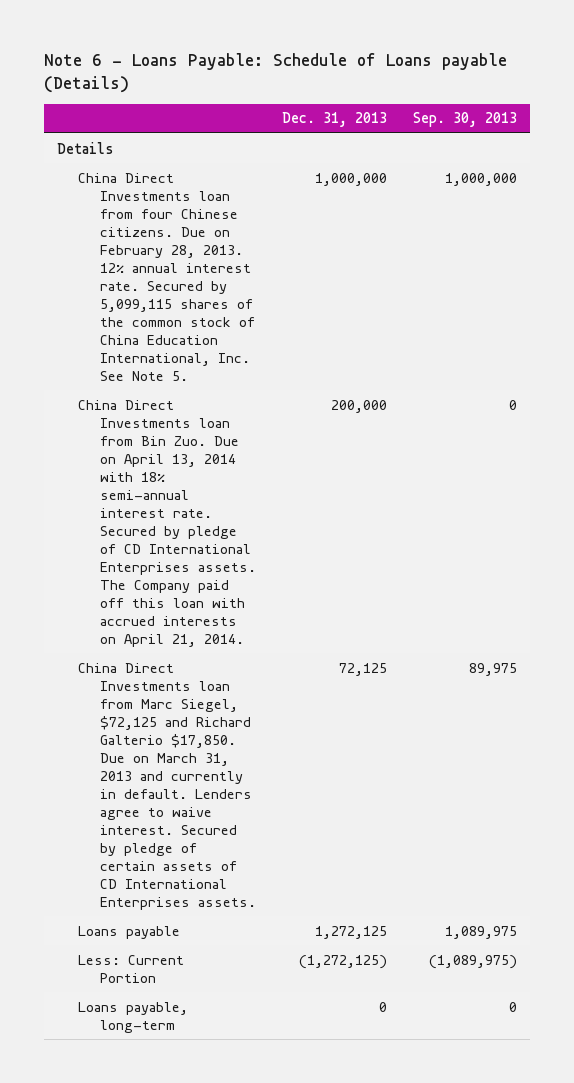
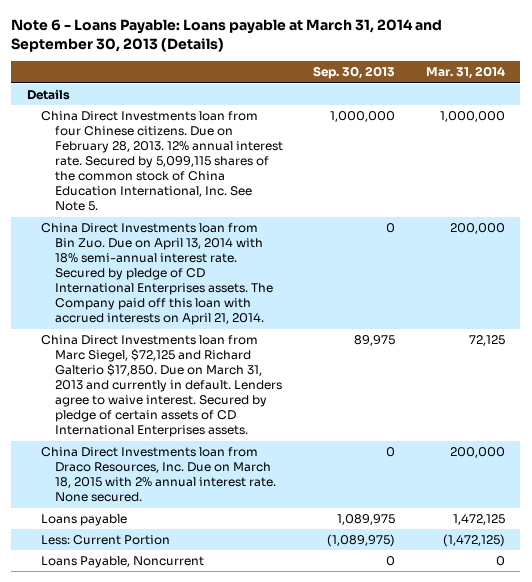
[43,53,507,94] Note 6 - Loans Payable: Schedule of Loans payable (Details) -> [11,19,443,53] Note 6 - Loans Payable: Loans payable at March 31, 2014 and September 30, 2013 (Details)
[282,112,388,128] Dec. 31, 2013 -> none
none -> [426,66,506,80] Mar. 31, 2014
none -> [40,447,276,503] China Direct Investments loan from Draco Resources, Inc. Due on March 18, 2015 with 2% annual interest rate. None secured.
[78,1001,189,1033] Loans payable, long-term -> [40,556,204,569] Loans Payable, Noncurrent

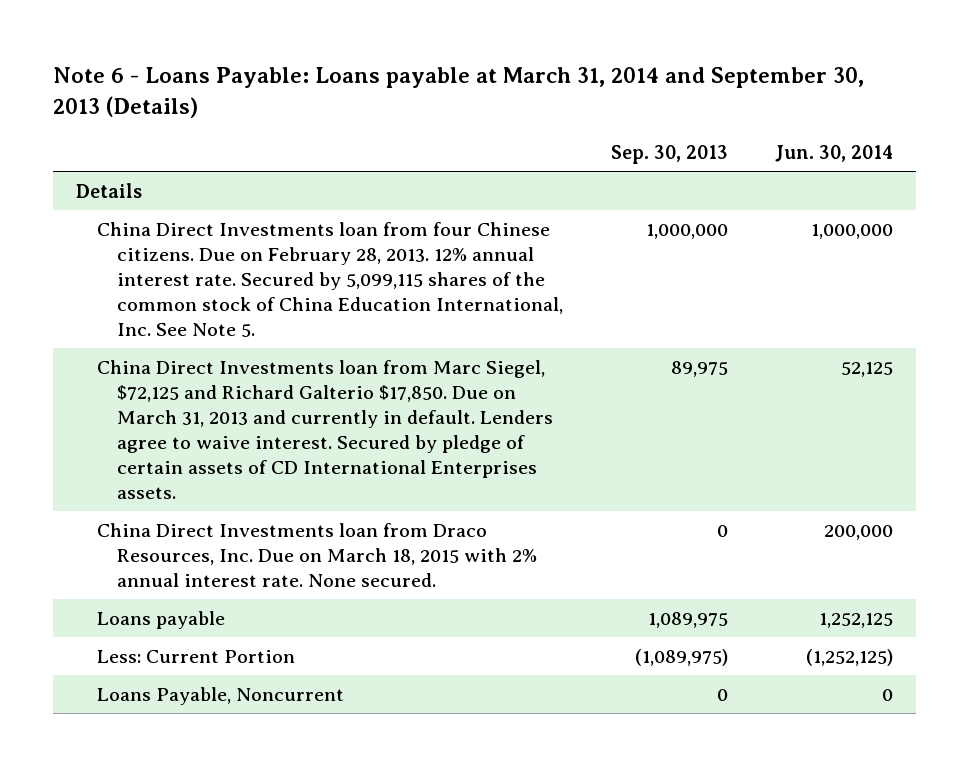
[426,66,506,80] Mar. 31, 2014 -> none
none -> [774,144,893,162] Jun. 30, 2014
[40,223,273,326] China Direct Investments loan from Bin Zuo. Due on April 13, 2014 with 18% semi-annual interest rate. Secured by pledge of CD International Enterprises assets. The Company paid off this loan with accrued interests on April 21, 2014. -> none

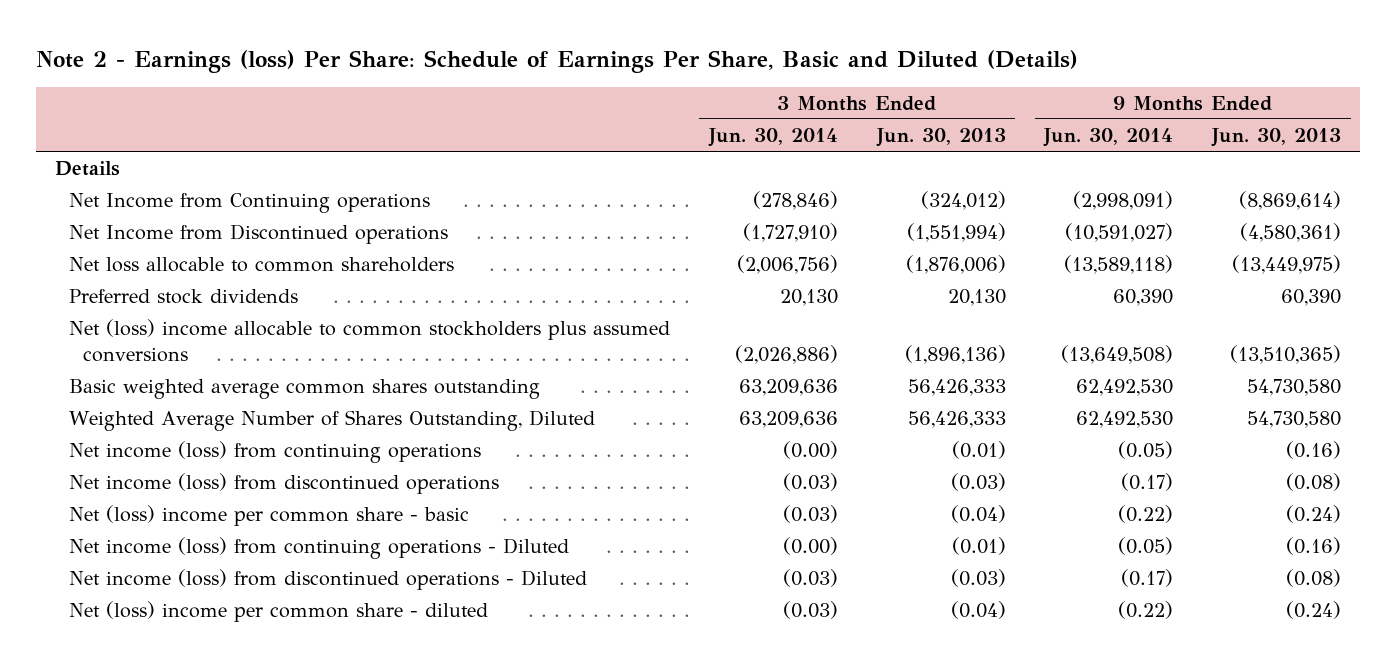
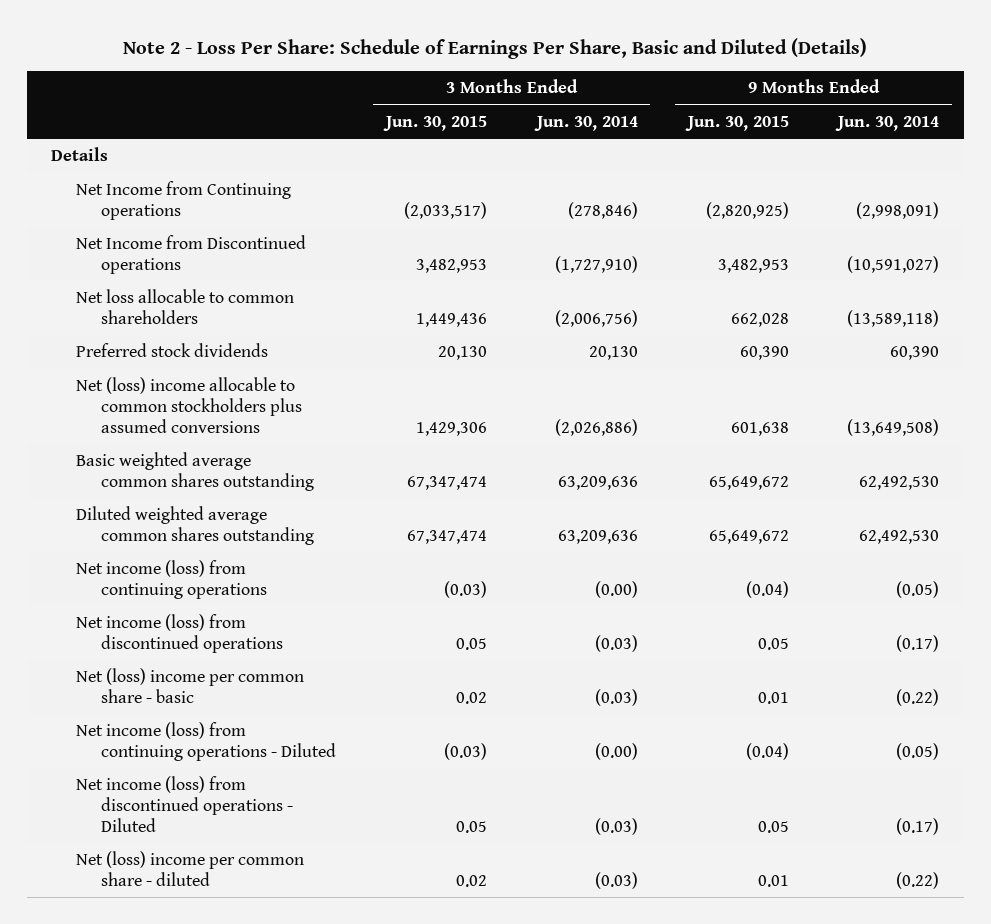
[35,49,1078,73] Note 2 - Earnings (loss) Per Share: Schedule of Earnings Per Share, Basic and Diluted (Details) -> [123,37,868,59] Note 2 - Loss Per Share: Schedule of Earnings Per Share, Basic and Diluted (Details)
[875,128,1006,148] Jun. 30, 2013 -> none
[1210,128,1341,148] Jun. 30, 2013 -> none
none -> [382,115,487,131] Jun. 30, 2015
none -> [684,115,789,131] Jun. 30, 2015
[69,410,596,432] Weighted Average Number of Shares Outstanding, Diluted -> [76,506,315,545] Diluted weighted average common shares outstanding

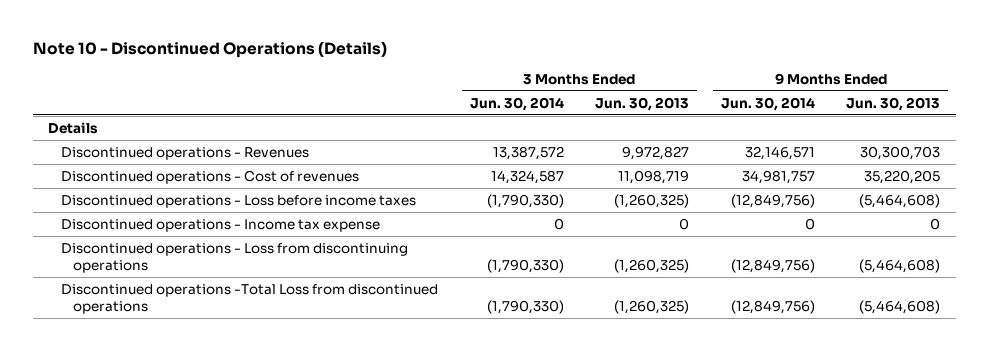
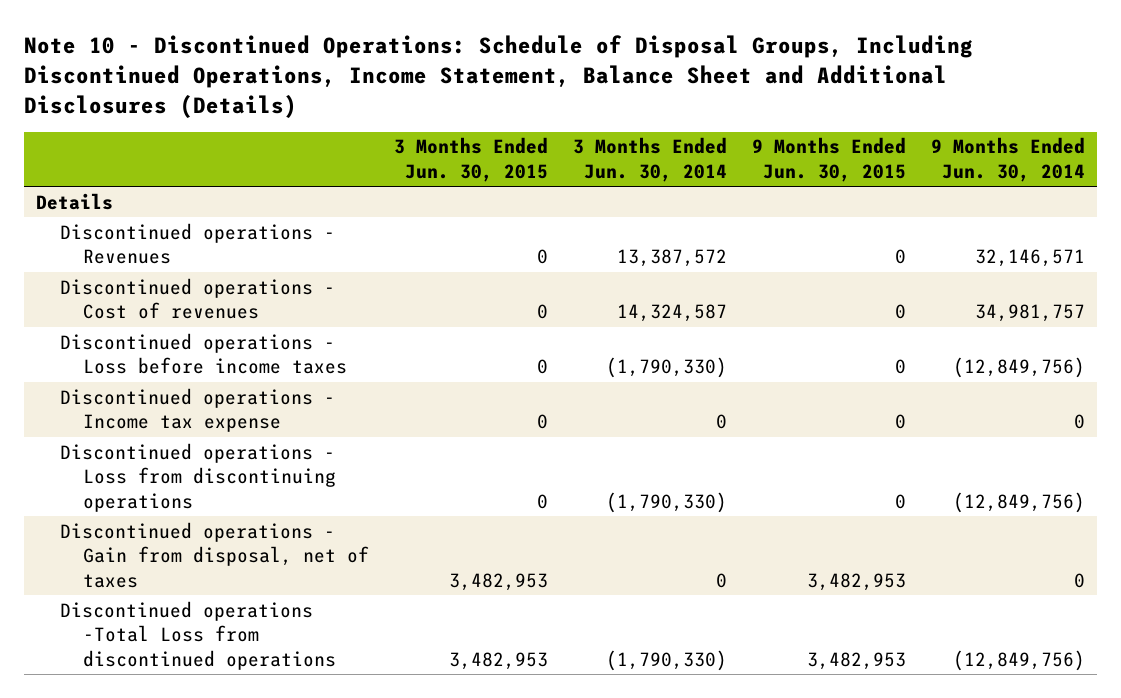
[32,40,387,58] Note 10 - Discontinued Operations (Details) -> [23,35,973,118] Note 10 - Discontinued Operations: Schedule of Disposal Groups, Including Discontinued Operations, Income Statement, Balance Sheet and Additional Disclosures (Details)
[595,96,690,111] Jun. 30, 2013 -> none
[846,96,941,111] Jun. 30, 2013 -> none
none -> [394,137,549,183] 3 Months Ended Jun. 30, 2015
none -> [751,137,906,183] 9 Months Ended Jun. 30, 2015
none -> [59,521,370,588] Discontinued operations - Gain from disposal, net of taxes

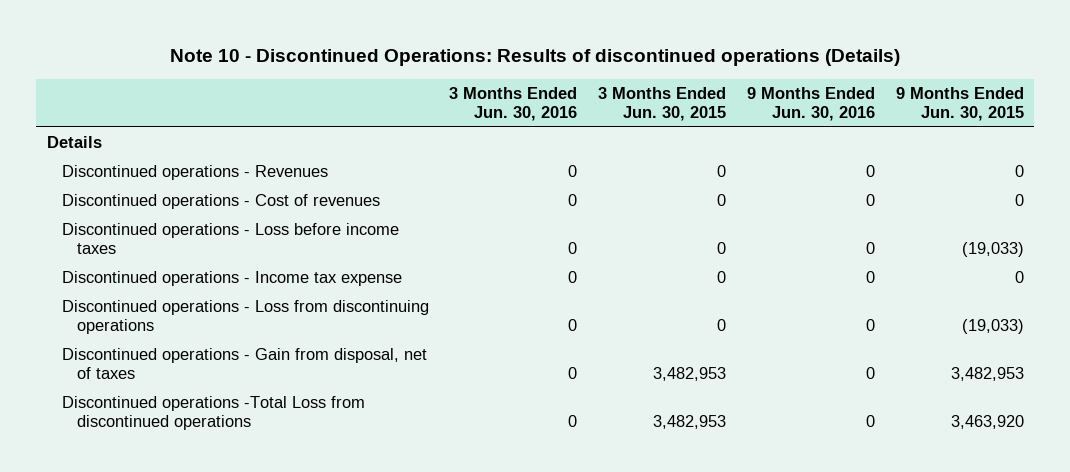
[23,35,973,118] Note 10 - Discontinued Operations: Schedule of Disposal Groups, Including Discontinued Operations, Income Statement, Balance Sheet and Additional Disclosures (Details) -> [170,49,901,67] Note 10 - Discontinued Operations: Results of discontinued operations (Details)
[573,137,728,183] 3 Months Ended Jun. 30, 2014 -> none
[930,137,1085,183] 9 Months Ended Jun. 30, 2014 -> none
none -> [449,86,578,121] 3 Months Ended Jun. 30, 2016
none -> [746,86,875,121] 9 Months Ended Jun. 30, 2016
[894,359,906,375] 0 -> [961,242,1024,258] (19,033)
[894,493,906,509] 0 -> [961,319,1024,335] (19,033)
[806,651,906,670] 3,482,953 -> [950,415,1024,430] 3,463,920

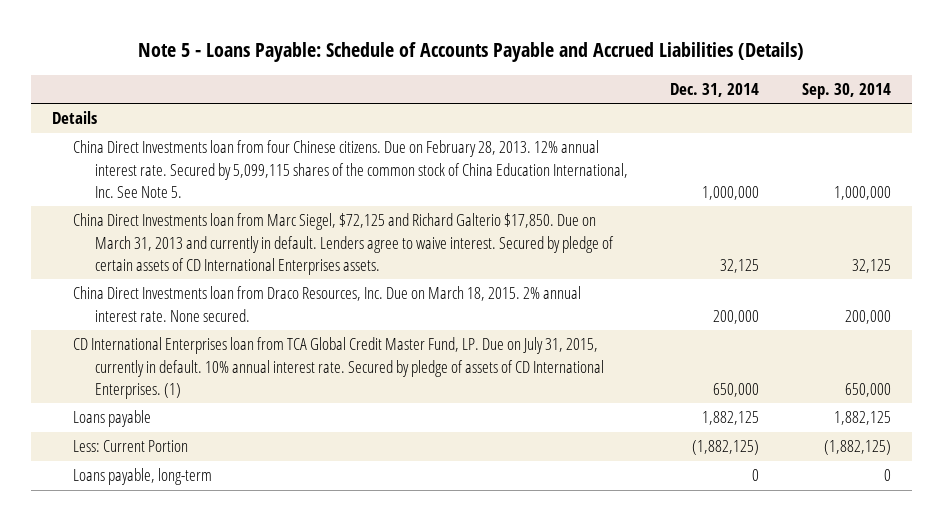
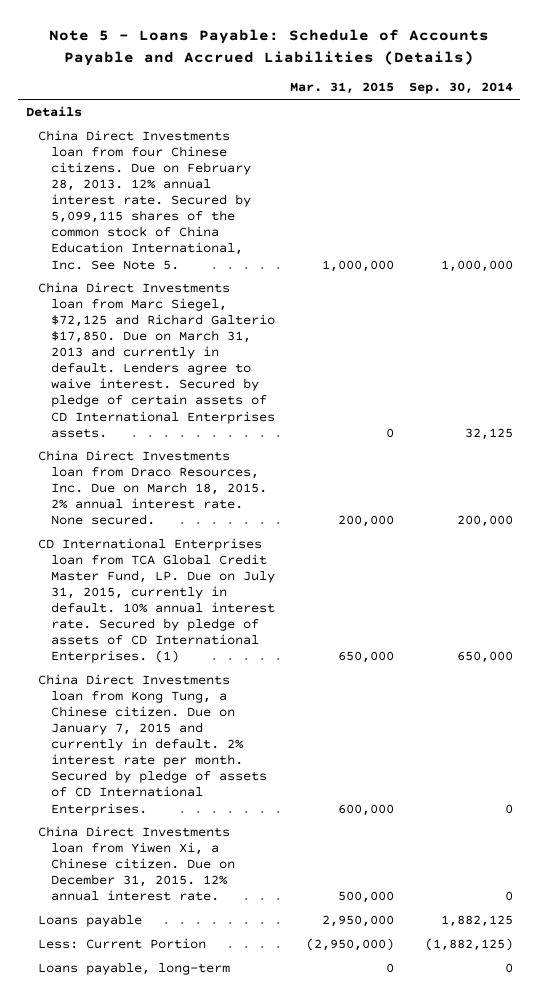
[670,83,760,98] Dec. 31, 2014 -> none
none -> [289,82,394,95] Mar. 31, 2015
none -> [38,673,268,816] China Direct Investments loan from Kong Tung, a Chinese citizen. Due on January 7, 2015 and currently in default. 2% interest rate per month. Secured by pledge of assets of CD International Enterprises.
none -> [38,825,236,902] China Direct Investments loan from Yiwen Xi, a Chinese citizen. Due on December 31, 2015. 12% annual interest rate.

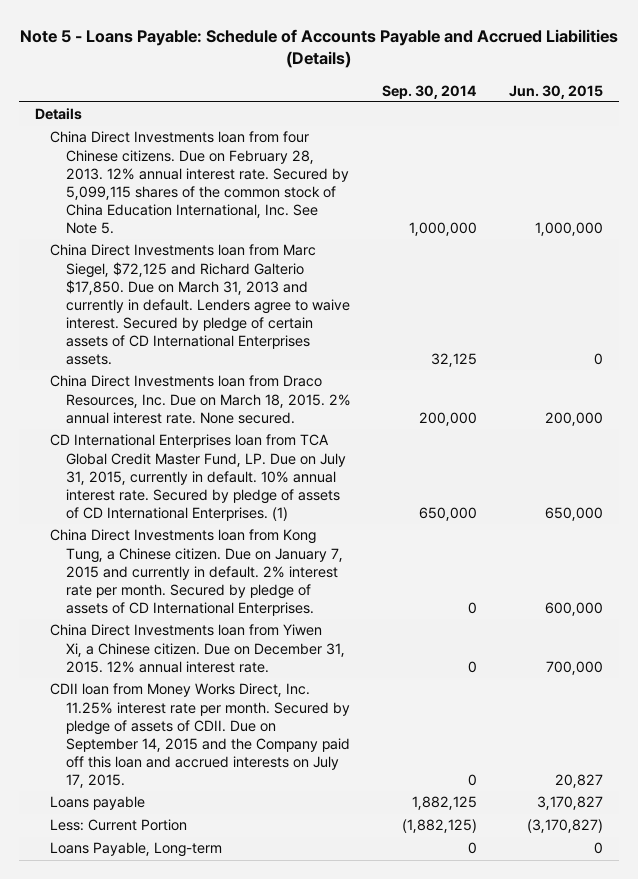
[289,82,394,95] Mar. 31, 2015 -> none
none -> [508,84,603,99] Jun. 30, 2015
none -> [50,683,350,788] CDII loan from Money Works Direct, Inc. 11.25% interest rate per month. Secured by pledge of assets of CDII. Due on September 14, 2015 and the Company paid off this loan and accrued interests on July 17, 2015.
[38,961,231,975] Loans payable, long-term -> [50,842,223,858] Loans Payable, Long-term

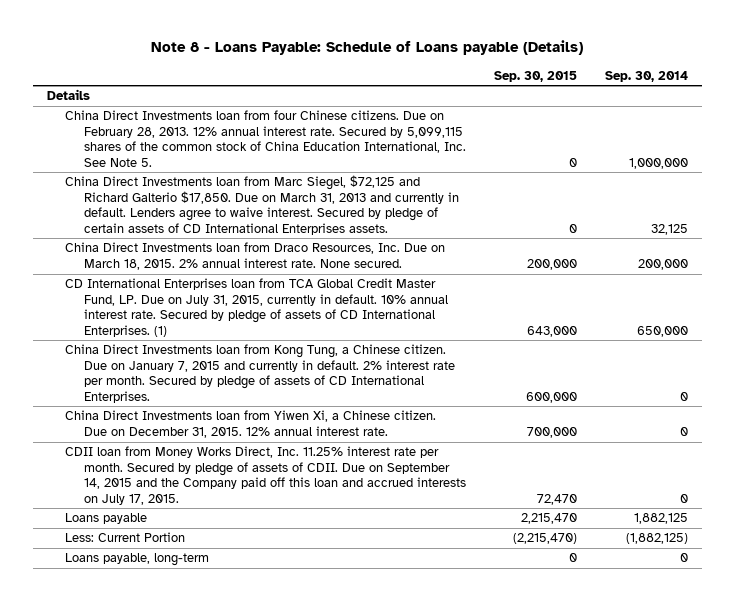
[20,28,619,69] Note 5 - Loans Payable: Schedule of Accounts Payable and Accrued Liabilities (Details) -> [151,40,584,56] Note 8 - Loans Payable: Schedule of Loans payable (Details)
[508,84,603,99] Jun. 30, 2015 -> none
none -> [493,70,577,82] Sep. 30, 2015
[50,842,223,858] Loans Payable, Long-term -> [65,553,210,567] Loans payable, long-term

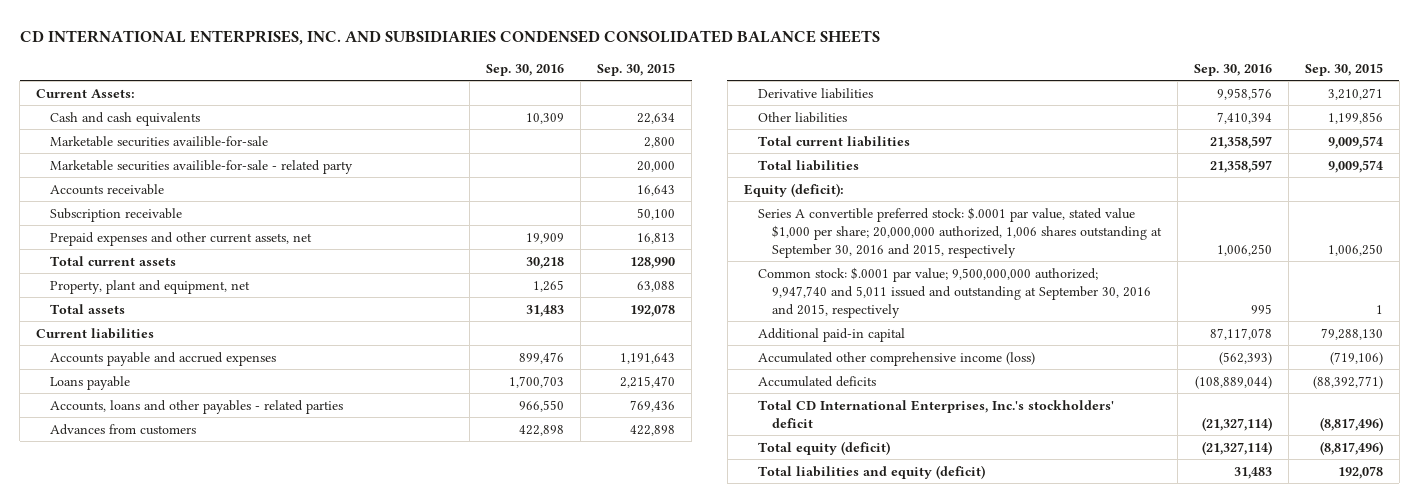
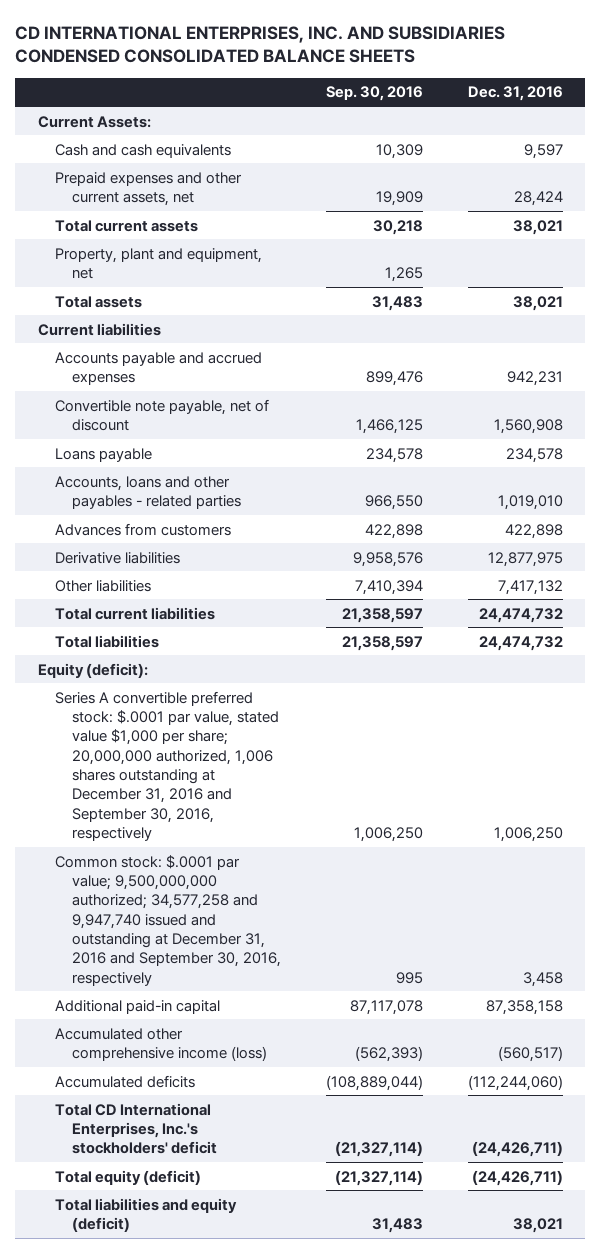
[597,62,676,76] Sep. 30, 2015 -> none
none -> [467,86,563,102] Dec. 31, 2016
[50,135,269,147] Marketable securities availible-for-sale -> none
[50,159,354,174] Marketable securities availible-for-sale - related party -> none
[50,183,165,195] Accounts receivable -> none
[50,207,183,222] Subscription receivable -> none
none -> [54,398,269,431] Convertible note payable, net of discount
[509,375,565,388] 1,700,703 -> [365,447,423,463] 234,578
[757,206,1162,258] Series A convertible preferred stock: $.0001 par value, stated value $1,000 per share; 20,000,000 authorized, 1,006 shares outstanding at September 30, 2016 and 2015, respectively -> [54,690,280,841] Series A convertible preferred stock: $.0001 par value, stated value $1,000 per share; 20,000,000 authorized, 1,006 shares outstanding at December 31, 2016 and September 30, 2016, respectively
[757,266,1151,318] Common stock: $.0001 par value; 9,500,000,000 authorized; 9,947,740 and 5,011 issued and outstanding at September 30, 2016 and 2015, respectively -> [54,854,282,986] Common stock: $.0001 par value; 9,500,000,000 authorized; 34,577,258 and 9,947,740 issued and outstanding at December 31, 2016 and September 30, 2016, respectively

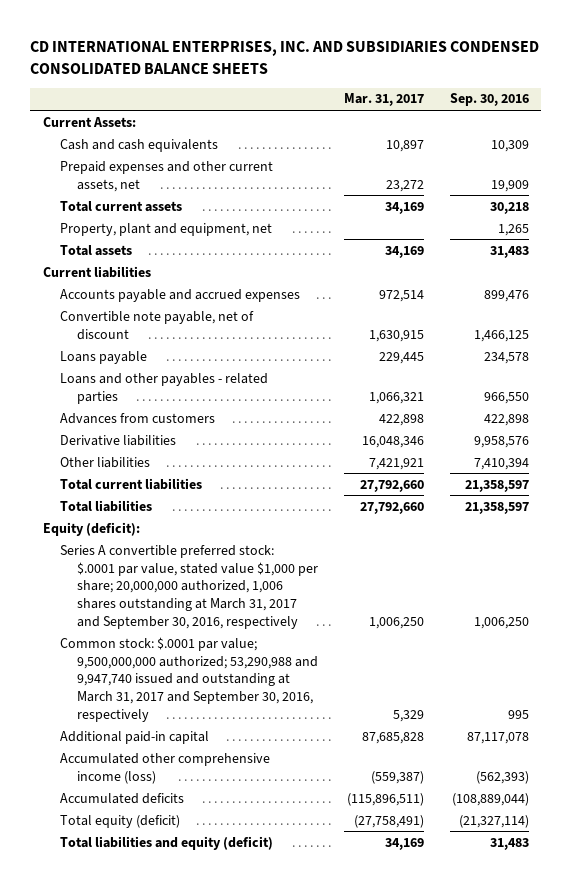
[467,86,563,102] Dec. 31, 2016 -> none
none -> [343,93,424,107] Mar. 31, 2017
[54,475,242,509] Accounts, loans and other payables - related parties -> [60,372,269,404] Loans and other payables - related parties
[54,690,280,841] Series A convertible preferred stock: $.0001 par value, stated value $1,000 per share; 20,000,000 authorized, 1,006 shares outstanding at December 31, 2016 and September 30, 2016, respectively -> [60,544,319,629] Series A convertible preferred stock: $.0001 par value, stated value $1,000 per share; 20,000,000 authorized, 1,006 shares outstanding at March 31, 2017 and September 30, 2016, respectively
[54,854,282,986] Common stock: $.0001 par value; 9,500,000,000 authorized; 34,577,258 and 9,947,740 issued and outstanding at December 31, 2016 and September 30, 2016, respectively -> [60,636,319,722] Common stock: $.0001 par value; 9,500,000,000 authorized; 53,290,988 and 9,947,740 issued and outstanding at March 31, 2017 and September 30, 2016, respectively
[54,1102,218,1155] Total CD International Enterprises, Inc.'s stockholders' deficit -> none

